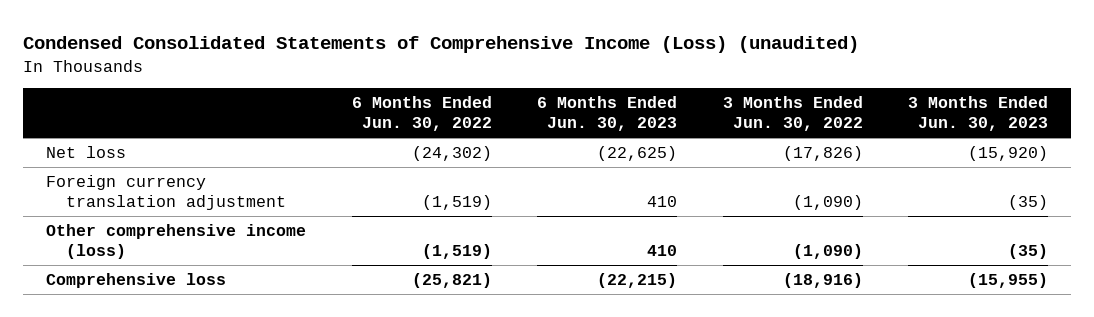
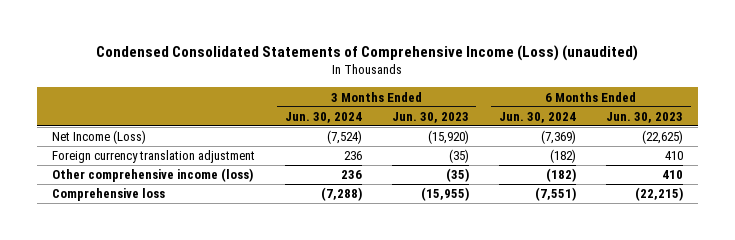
[351,96,492,132] 6 Months Ended Jun. 30, 2022 -> none
[722,96,863,132] 3 Months Ended Jun. 30, 2022 -> none
none -> [284,111,362,123] Jun. 30, 2024
none -> [498,111,576,123] Jun. 30, 2024
[46,145,127,158] Net loss -> [51,130,146,145] Net Income (Loss)

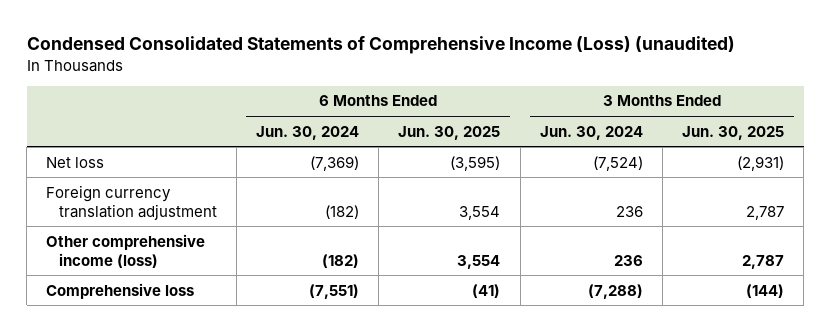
[391,111,469,123] Jun. 30, 2023 -> none
[606,111,684,123] Jun. 30, 2023 -> none
none -> [398,125,501,140] Jun. 30, 2025
none -> [682,125,785,140] Jun. 30, 2025
[51,130,146,145] Net Income (Loss) -> [46,156,105,168] Net loss

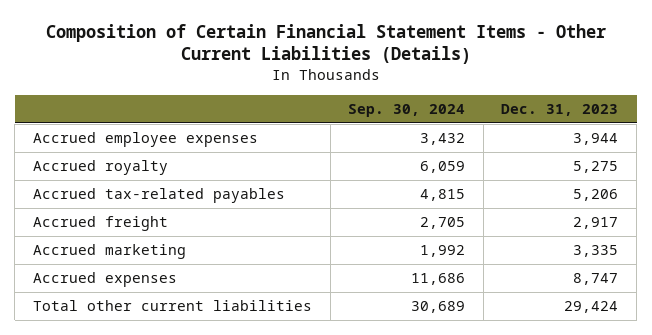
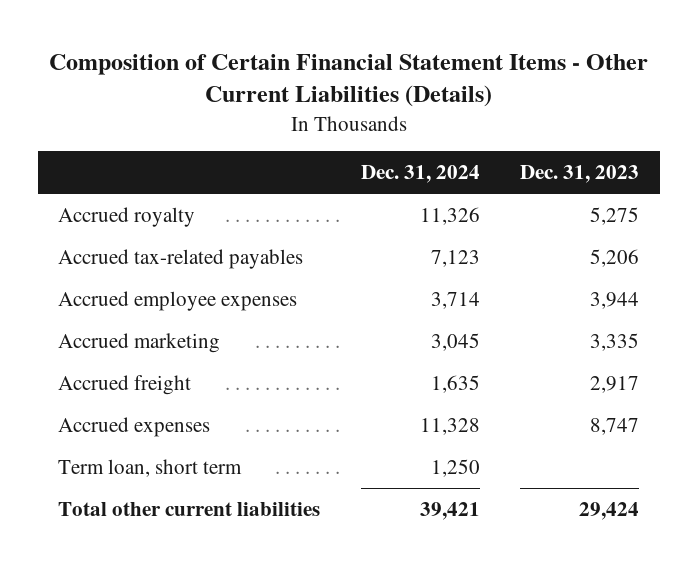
[348,104,466,118] Sep. 30, 2024 -> none
none -> [360,165,480,184] Dec. 31, 2024
[33,132,259,148] Accrued employee expenses -> [58,290,298,311] Accrued employee expenses
[33,216,169,232] Accrued freight -> [58,374,192,395] Accrued freight
none -> [58,458,243,477] Term loan, short term

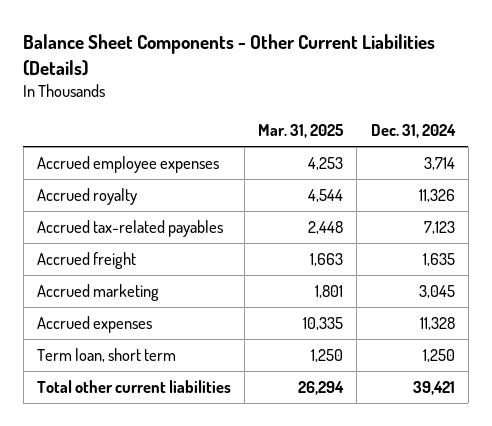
[48,54,648,108] Composition of Certain Financial Statement Items - Other Current Liabilities (Details) -> [23,34,436,76] Balance Sheet Components - Other Current Liabilities (Details)
[520,165,640,184] Dec. 31, 2023 -> none
none -> [258,124,345,139] Mar. 31, 2025
[58,290,298,311] Accrued employee expenses -> [37,156,220,174] Accrued employee expenses
[58,332,221,353] Accrued marketing -> [37,284,160,302] Accrued marketing

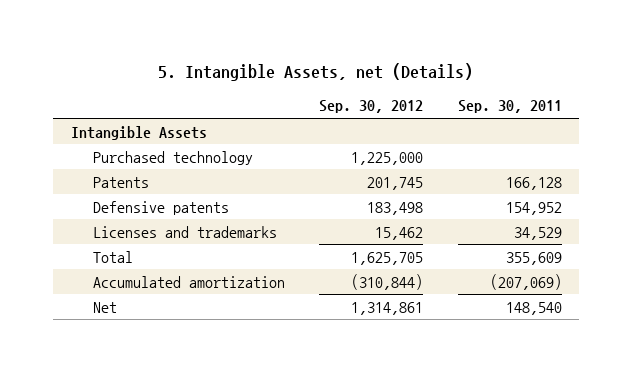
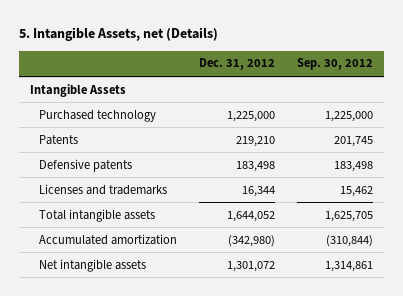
[457,100,562,114] Sep. 30, 2011 -> none
none -> [199,58,276,71] Dec. 31, 2012
[92,250,133,263] Total -> [39,208,156,222] Total intangible assets
[92,301,117,313] Net -> [39,258,147,272] Net intangible assets

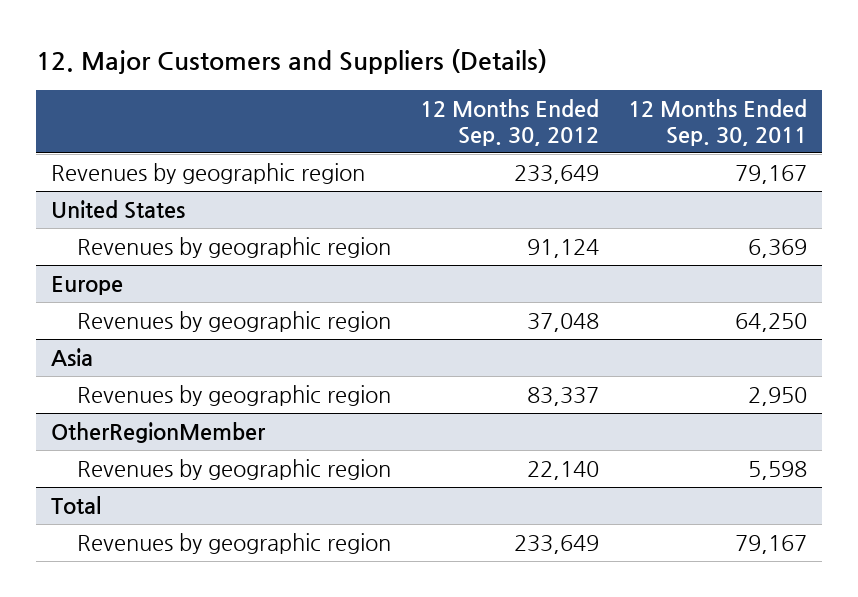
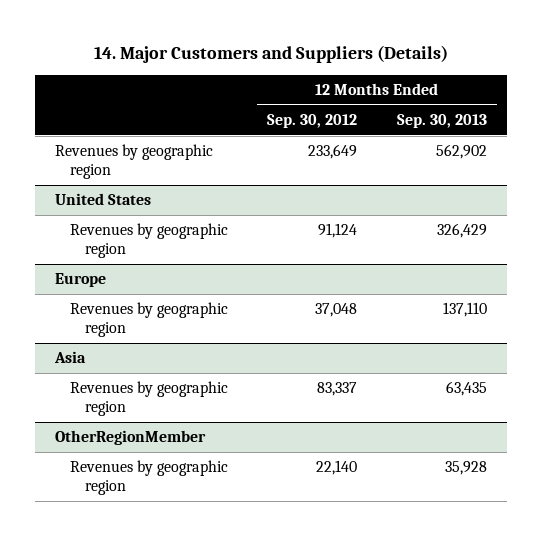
[35,49,547,75] 12. Major Customers and Suppliers (Details) -> [93,45,448,64] 14. Major Customers and Suppliers (Details)
[628,99,808,146] 12 Months Ended Sep. 30, 2011 -> none
none -> [396,114,487,129] Sep. 30, 2013
[50,495,101,514] Total -> none
[76,532,391,554] Revenues by geographic region -> none

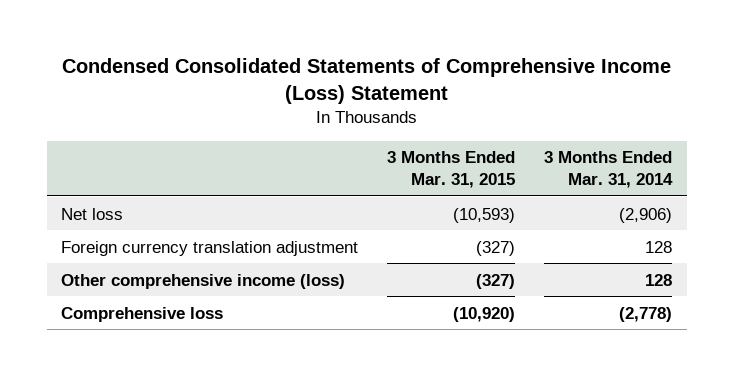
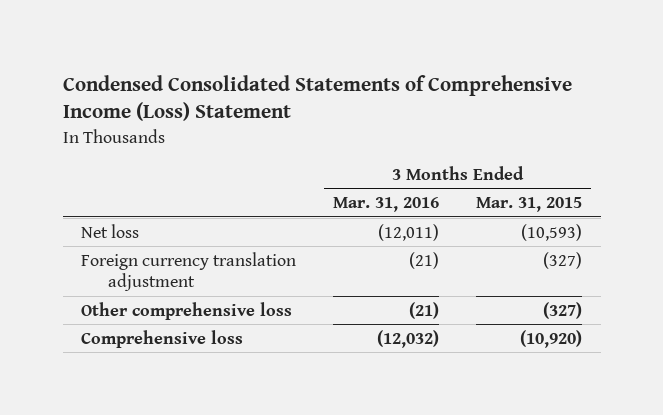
[544,151,674,189] 3 Months Ended Mar. 31, 2014 -> none
none -> [333,197,440,213] Mar. 31, 2016
[61,273,346,289] Other comprehensive income (loss) -> [81,301,293,320] Other comprehensive loss

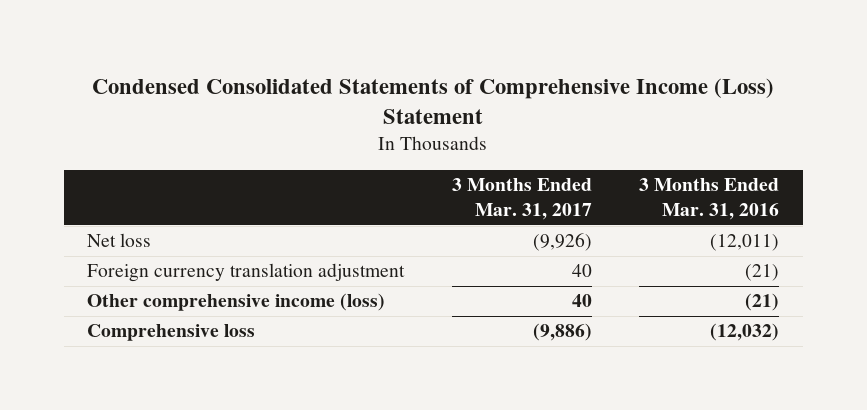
[476,197,583,213] Mar. 31, 2015 -> none
none -> [451,178,592,221] 3 Months Ended Mar. 31, 2017
[81,301,293,320] Other comprehensive loss -> [87,293,386,312] Other comprehensive income (loss)

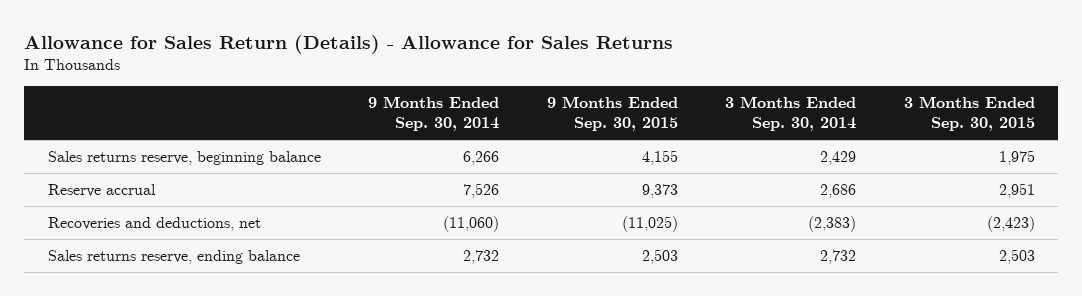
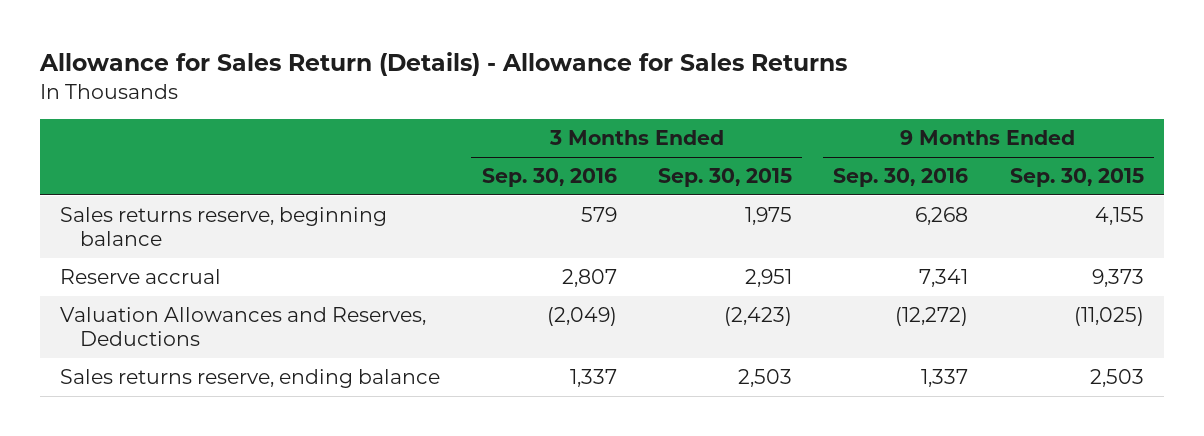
[368,95,500,132] 9 Months Ended Sep. 30, 2014 -> none
[725,95,857,132] 3 Months Ended Sep. 30, 2014 -> none
none -> [481,168,617,188] Sep. 30, 2016
none -> [833,168,969,188] Sep. 30, 2016
[47,216,261,231] Recoveries and deductions, net -> [60,307,427,347] Valuation Allowances and Reserves, Deductions

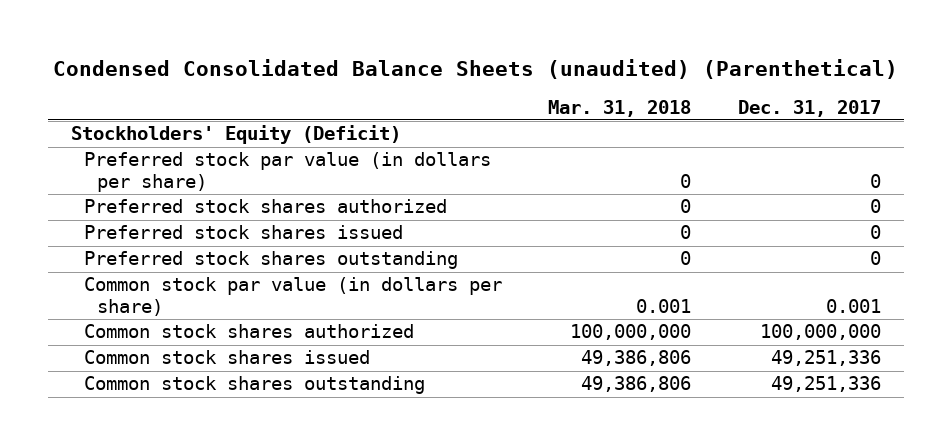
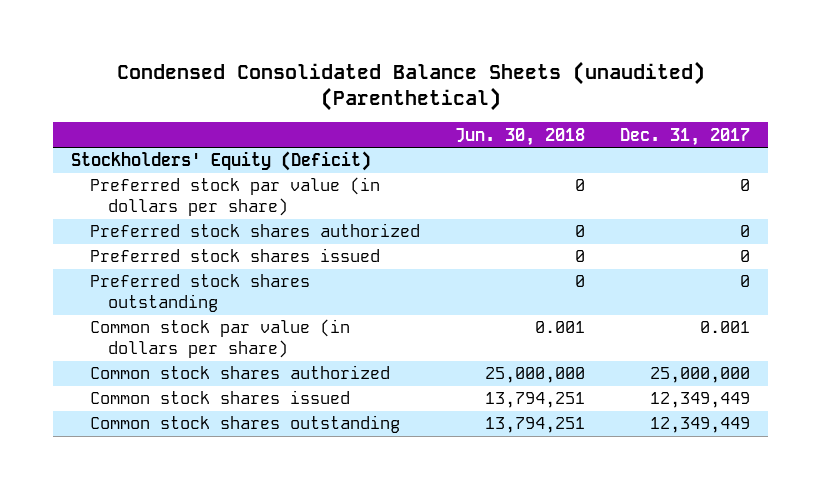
[548,99,692,117] Mar. 31, 2018 -> none
none -> [455,127,586,146] Jun. 30, 2018
[759,324,881,341] 100,000,000 -> [650,367,751,384] 25,000,000
[770,350,881,367] 49,251,336 -> [650,392,751,409] 12,349,449
[770,376,881,393] 49,251,336 -> [650,417,751,434] 12,349,449

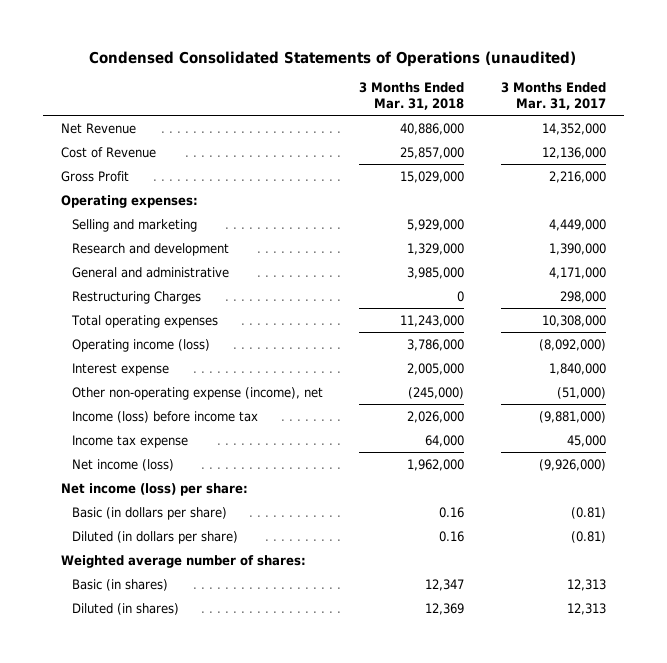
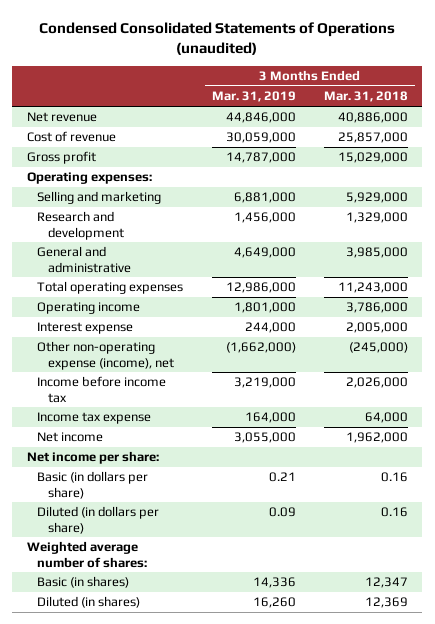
[500,82,606,110] 3 Months Ended Mar. 31, 2017 -> none
none -> [211,91,296,103] Mar. 31, 2019
[61,122,137,134] Net Revenue -> [26,112,97,123] Net revenue
[61,146,157,158] Cost of Revenue -> [26,131,116,143] Cost of revenue
[61,170,130,182] Gross Profit -> [26,151,96,165] Gross profit
[71,290,201,304] Restructuring Charges -> none
[71,338,210,352] Operating income (loss) -> [37,302,141,315] Operating income
[71,410,258,423] Income (loss) before income tax -> [37,376,167,403] Income before income tax
[71,458,174,471] Net income (loss) -> [37,432,104,443] Net income
[61,482,249,496] Net income (loss) per share: -> [26,451,159,465] Net income per share:

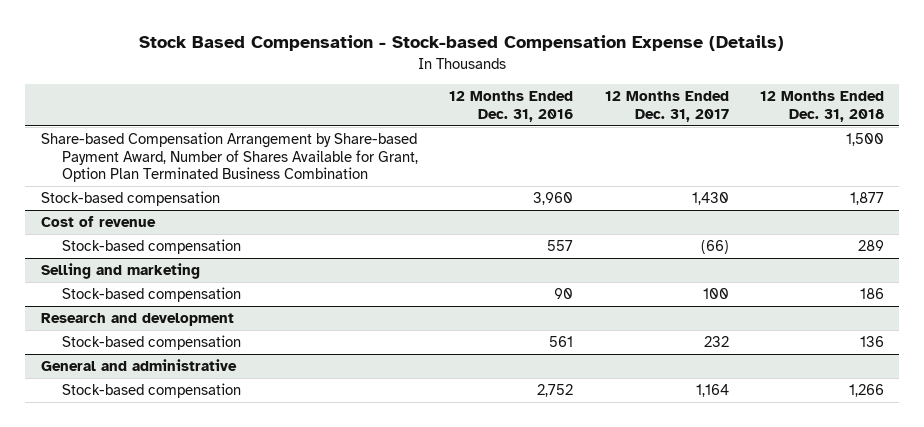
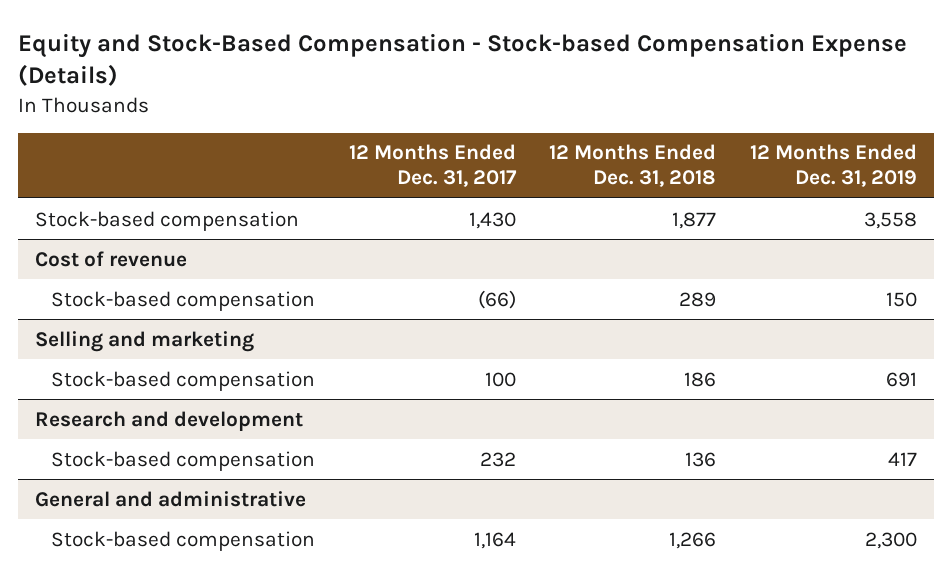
[139,35,785,52] Stock Based Compensation - Stock-based Compensation Expense (Details) -> [18,32,908,87] Equity and Stock-Based Compensation - Stock-based Compensation Expense (Details)
[449,91,574,122] 12 Months Ended Dec. 31, 2016 -> none
none -> [749,144,917,188] 12 Months Ended Dec. 31, 2019
[40,132,419,183] Share-based Compensation Arrangement by Share-based Payment Award, Number of Shares Available for Grant, Option Plan Terminated Business Combination -> none

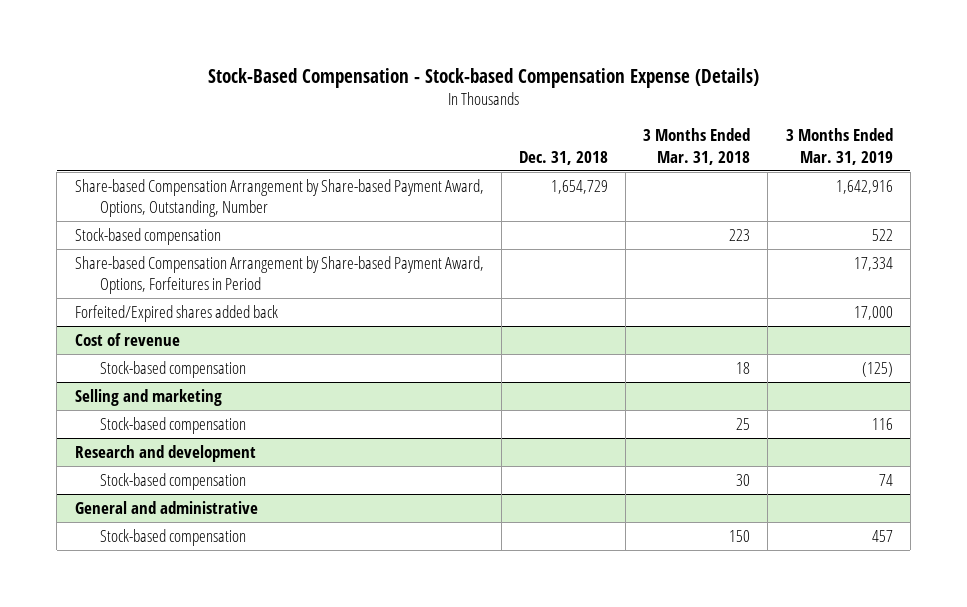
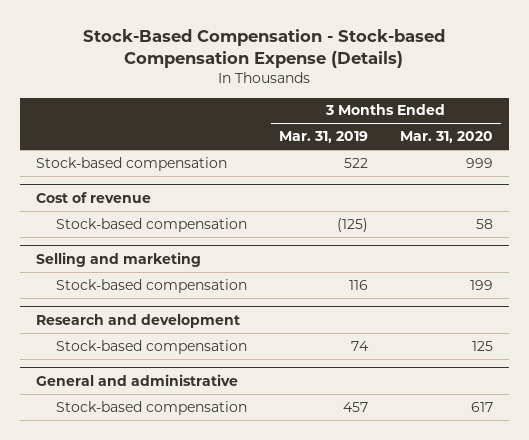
[518,150,608,165] Dec. 31, 2018 -> none
[643,128,751,165] 3 Months Ended Mar. 31, 2018 -> none
none -> [399,131,493,144] Mar. 31, 2020
[74,178,484,218] Share-based Compensation Arrangement by Share-based Payment Award, Options, Outstanding, Number -> none
[74,255,484,295] Share-based Compensation Arrangement by Share-based Payment Award, Options, Forfeitures in Period -> none
[74,304,278,322] Forfeited/Expired shares added back -> none

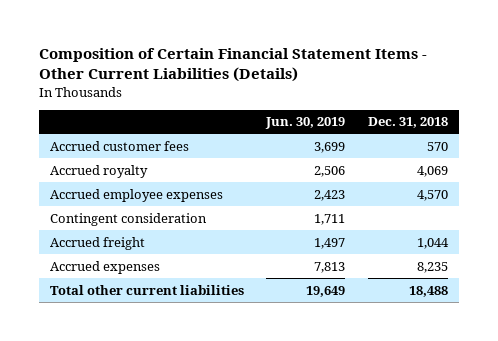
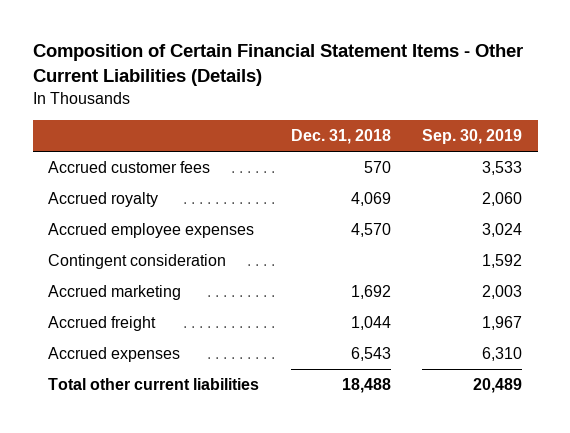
[265,117,346,130] Jun. 30, 2019 -> none
none -> [422,128,523,144] Sep. 30, 2019
none -> [48,285,182,301] Accrued marketing
[416,261,448,273] 8,235 -> [350,347,391,362] 6,543

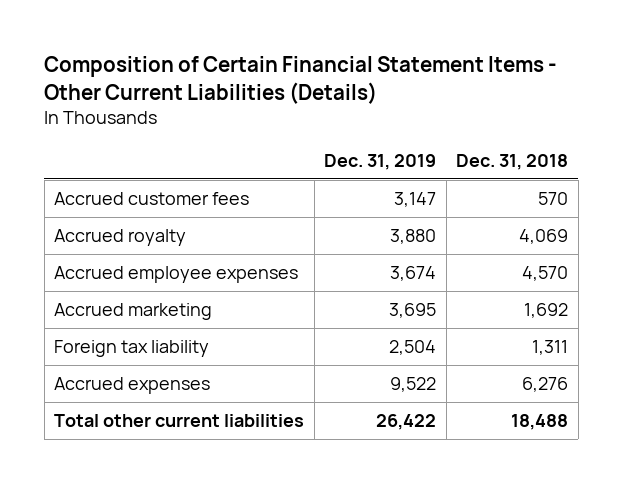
[422,128,523,144] Sep. 30, 2019 -> none
none -> [324,154,437,171] Dec. 31, 2019
[48,254,227,270] Contingent consideration -> none
[48,316,157,332] Accrued freight -> none
none -> [54,339,210,357] Foreign tax liability
[350,347,391,362] 6,543 -> [522,376,569,392] 6,276

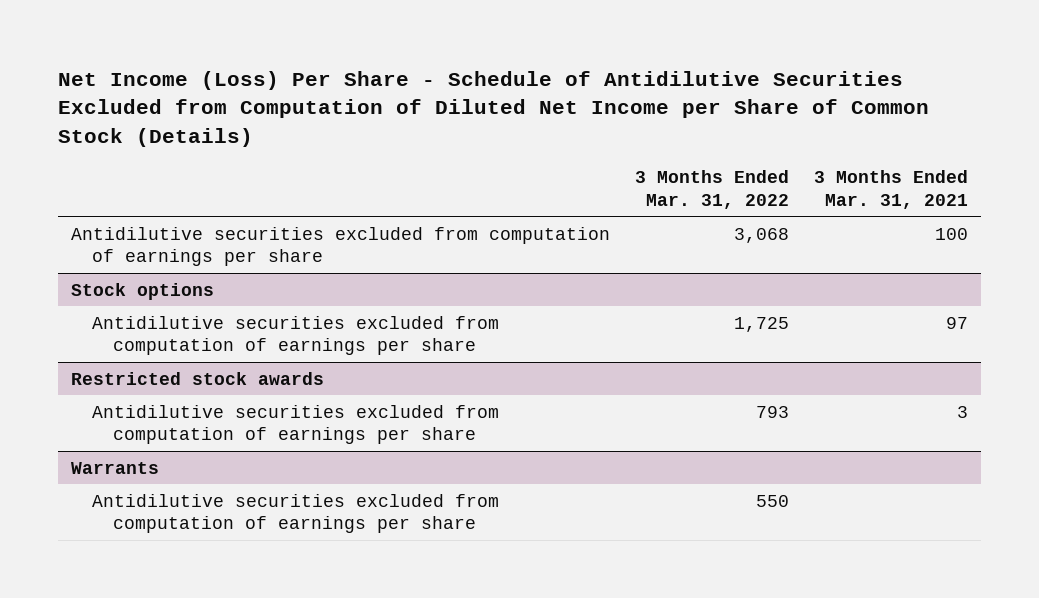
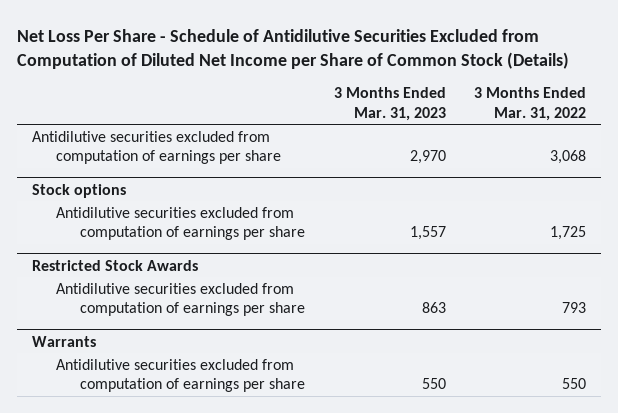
[58,71,930,147] Net Income (Loss) Per Share - Schedule of Antidilutive Securities Excluded from Computation of Diluted Net Income per Share of Common Stock (Details) -> [17,28,570,69] Net Loss Per Share - Schedule of Antidilutive Securities Excluded from Computation of Diluted Net Income per Share of Common Stock (Details)
[814,170,969,209] 3 Months Ended Mar. 31, 2021 -> none
none -> [333,87,446,121] 3 Months Ended Mar. 31, 2023
[70,371,324,385] Restricted stock awards -> [31,259,198,271] Restricted Stock Awards

